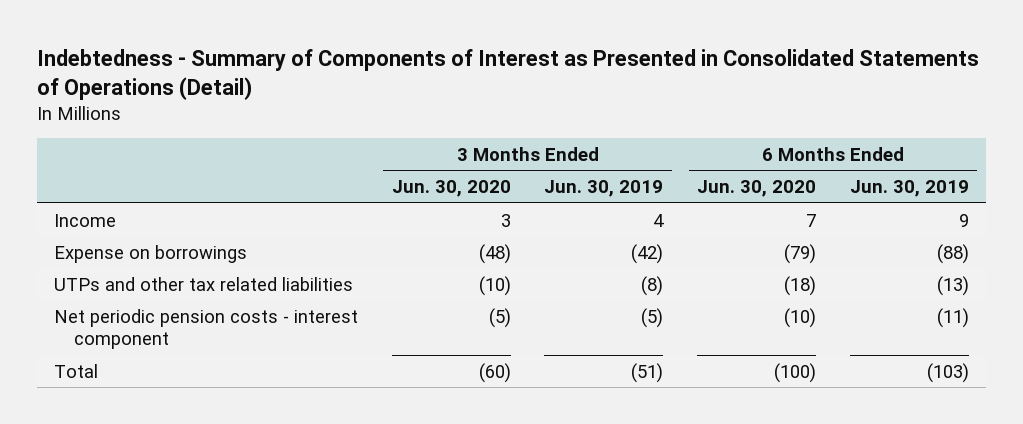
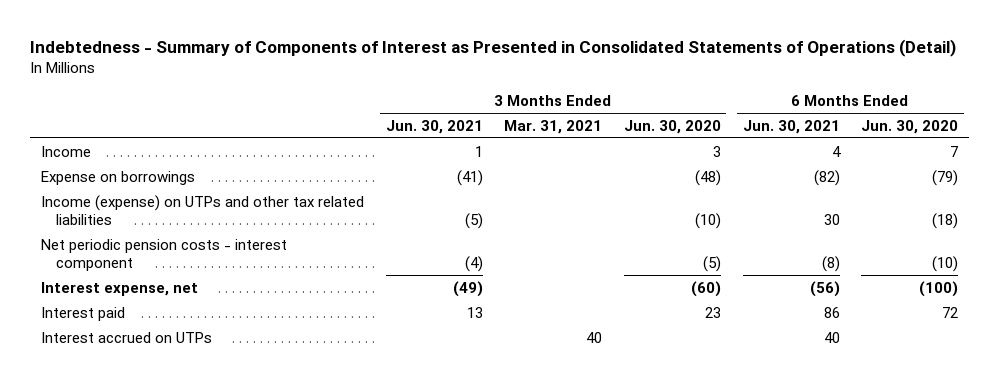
[544,180,664,198] Jun. 30, 2019 -> none
[849,180,969,198] Jun. 30, 2019 -> none
none -> [385,119,483,134] Jun. 30, 2021
none -> [504,119,603,134] Mar. 31, 2021
none -> [742,119,840,134] Jun. 30, 2021
[53,276,353,291] UTPs and other tax related liabilities -> [40,194,364,225] Income (expense) on UTPs and other tax related liabilities
[53,363,98,378] Total -> [40,281,198,296] Interest expense, net
none -> [40,306,125,321] Interest paid
none -> [40,331,212,343] Interest accrued on UTPs

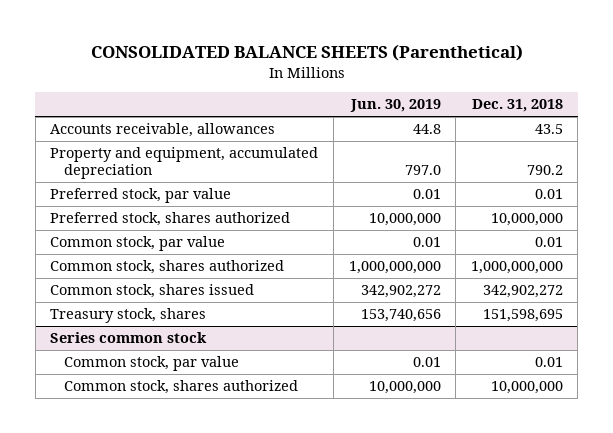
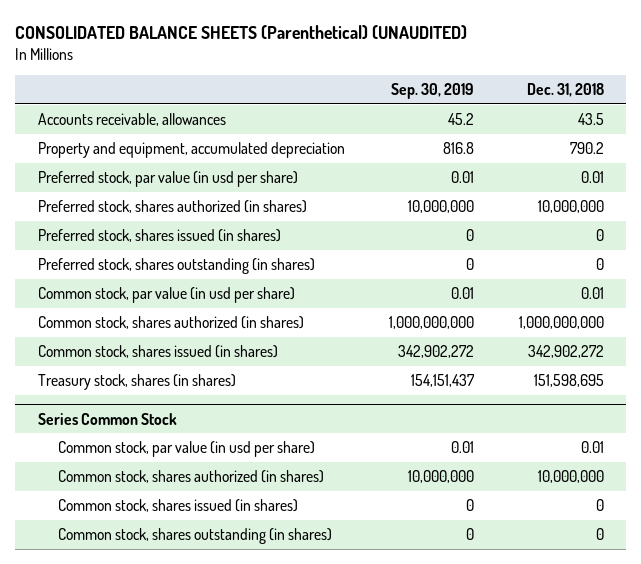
[90,43,523,61] CONSOLIDATED BALANCE SHEETS (Parenthetical) -> [15,25,468,40] CONSOLIDATED BALANCE SHEETS (Parenthetical) (UNAUDITED)
[349,99,441,113] Jun. 30, 2019 -> none
none -> [391,83,475,100] Sep. 30, 2019
[50,188,232,204] Preferred stock, par value -> [37,170,298,187] Preferred stock, par value (in usd per share)
[50,212,291,227] Preferred stock, shares authorized -> [37,199,307,213] Preferred stock, shares authorized (in shares)
none -> [37,228,281,242] Preferred stock, shares issued (in shares)
none -> [37,257,315,274] Preferred stock, shares outstanding (in shares)
[50,236,226,252] Common stock, par value -> [37,286,295,303] Common stock, par value (in usd per share)
[50,260,285,275] Common stock, shares authorized -> [37,315,304,329] Common stock, shares authorized (in shares)
[50,284,255,299] Common stock, shares issued -> [37,344,278,358] Common stock, shares issued (in shares)
[50,308,207,324] Treasury stock, shares -> [37,373,236,390] Treasury stock, shares (in shares)
[50,332,208,344] Series common stock -> [37,412,177,425] Series Common Stock
[63,356,239,372] Common stock, par value -> [57,440,315,457] Common stock, par value (in usd per share)
[63,380,298,395] Common stock, shares authorized -> [57,469,324,483] Common stock, shares authorized (in shares)
none -> [57,498,298,512] Common stock, shares issued (in shares)
none -> [57,527,332,544] Common stock, shares outstanding (in shares)

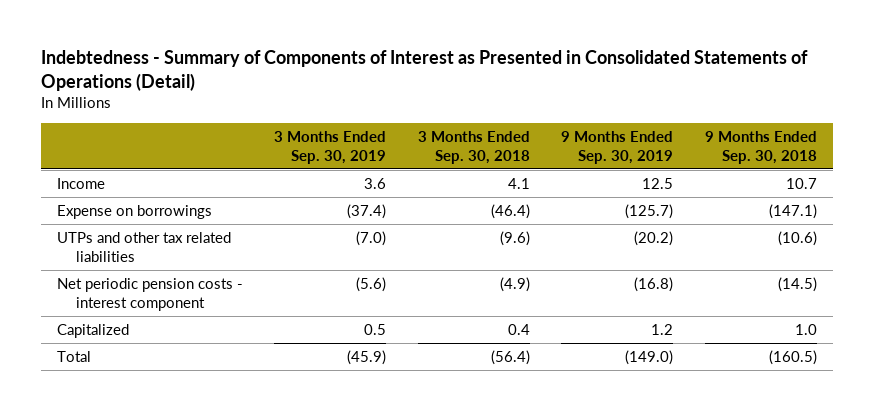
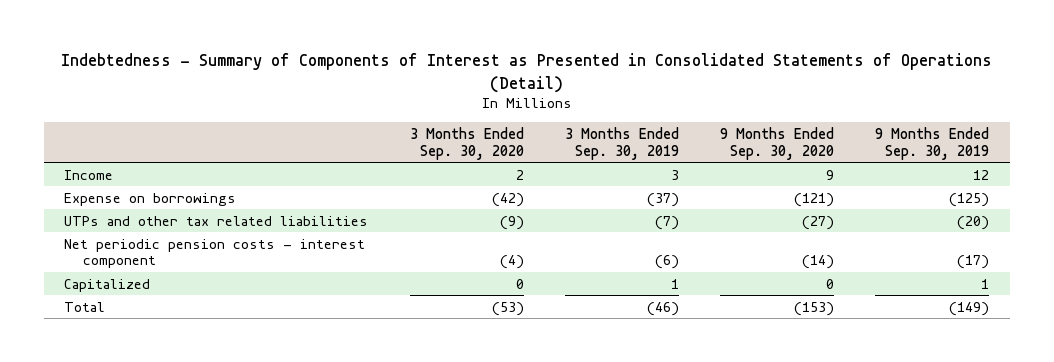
[417,131,530,164] 3 Months Ended Sep. 30, 2018 -> none
[704,131,817,164] 9 Months Ended Sep. 30, 2018 -> none
none -> [409,127,524,160] 3 Months Ended Sep. 30, 2020
none -> [720,127,835,160] 9 Months Ended Sep. 30, 2020
[364,178,387,190] 3.6 -> [670,169,679,180] 3
[642,178,674,190] 12.5 -> [973,169,990,180] 12
[347,204,387,220] (37.4) -> [646,192,679,207] (37)
[625,204,674,220] (125.7) -> [949,192,990,207] (125)
[356,231,387,247] (7.0) -> [654,215,679,230] (7)
[634,231,674,247] (20.2) -> [957,215,990,230] (20)
[356,277,387,293] (5.6) -> [654,255,679,270] (6)
[634,277,674,293] (16.8) -> [957,255,990,270] (17)
[364,324,387,336] 0.5 -> [670,278,679,289] 1
[651,324,674,336] 1.2 -> [981,278,990,289] 1
[347,350,387,366] (45.9) -> [646,301,679,316] (46)
[625,350,674,366] (149.0) -> [949,301,990,316] (149)

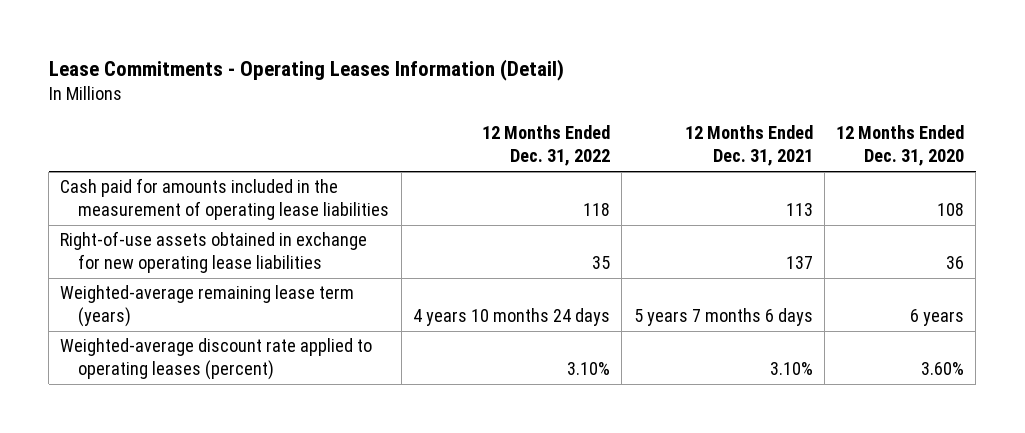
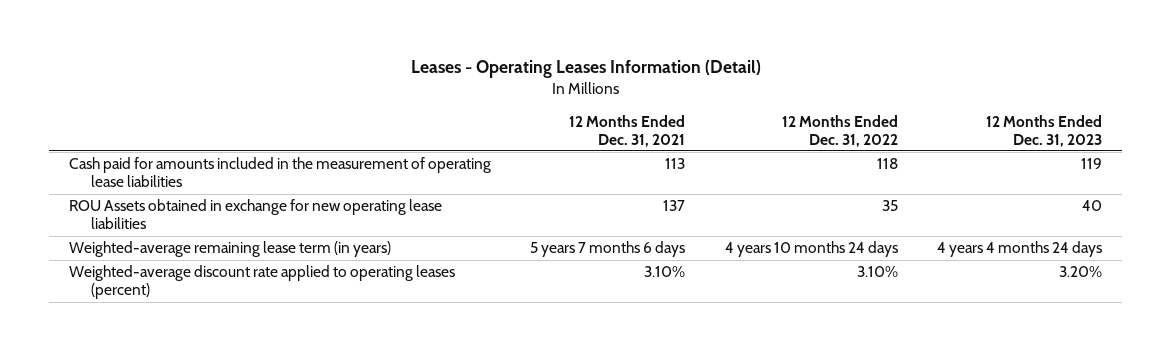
[48,59,564,82] Lease Commitments - Operating Leases Information (Detail) -> [410,60,761,79] Leases - Operating Leases Information (Detail)
[836,125,965,167] 12 Months Ended Dec. 31, 2020 -> none
none -> [985,114,1102,147] 12 Months Ended Dec. 31, 2023
[60,231,368,274] Right-of-use assets obtained in exchange for new operating lease liabilities -> [69,199,443,230] ROU Assets obtained in exchange for new operating lease liabilities
[60,285,355,328] Weighted-average remaining lease term (years) -> [69,241,392,258] Weighted-average remaining lease term (in years)

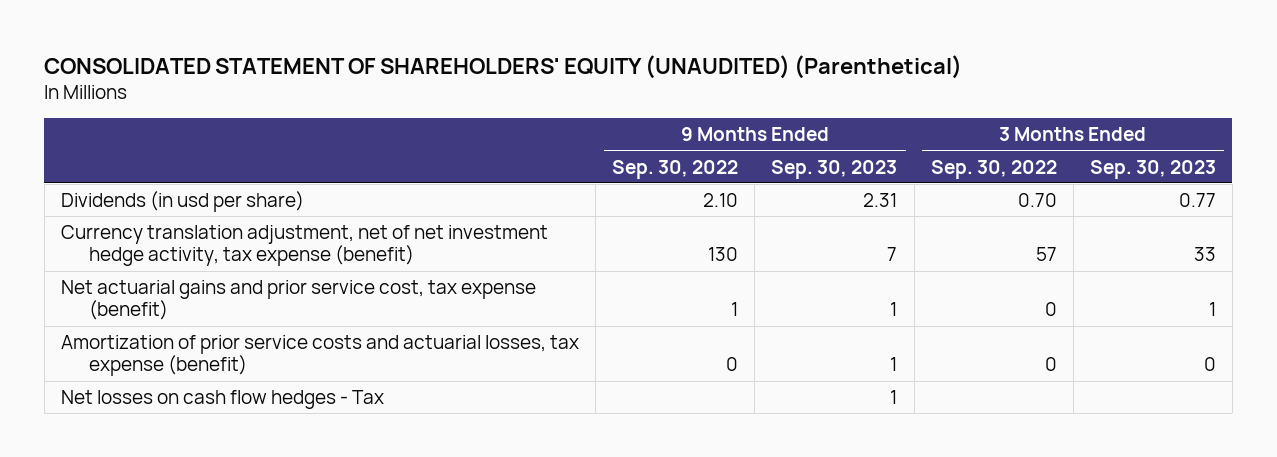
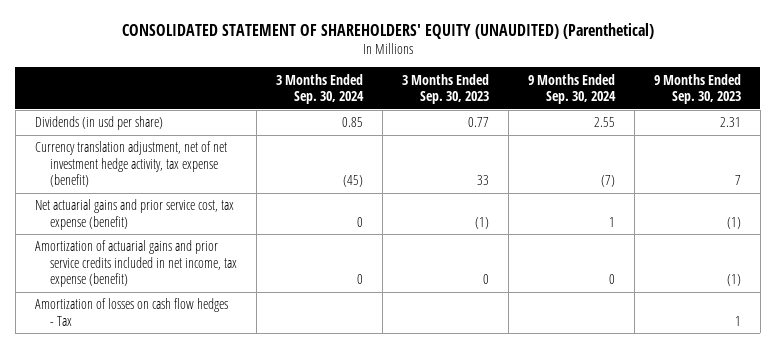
[612,159,739,179] Sep. 30, 2022 -> none
[930,159,1057,179] Sep. 30, 2022 -> none
none -> [275,73,364,105] 3 Months Ended Sep. 30, 2024
none -> [527,73,616,105] 9 Months Ended Sep. 30, 2024
[890,302,898,317] 1 -> [726,216,741,229] (1)
[1208,302,1216,317] 1 -> [474,216,489,229] (1)
[60,334,579,377] Amortization of prior service costs and actuarial losses, tax expense (benefit) -> [34,240,238,288] Amortization of actuarial gains and prior service credits included in net income, tax expense (benefit)
[890,357,898,372] 1 -> [726,274,741,287] (1)
[60,389,384,409] Net losses on cash flow hedges - Tax -> [34,298,228,326] Amortization of losses on cash flow hedges - Tax

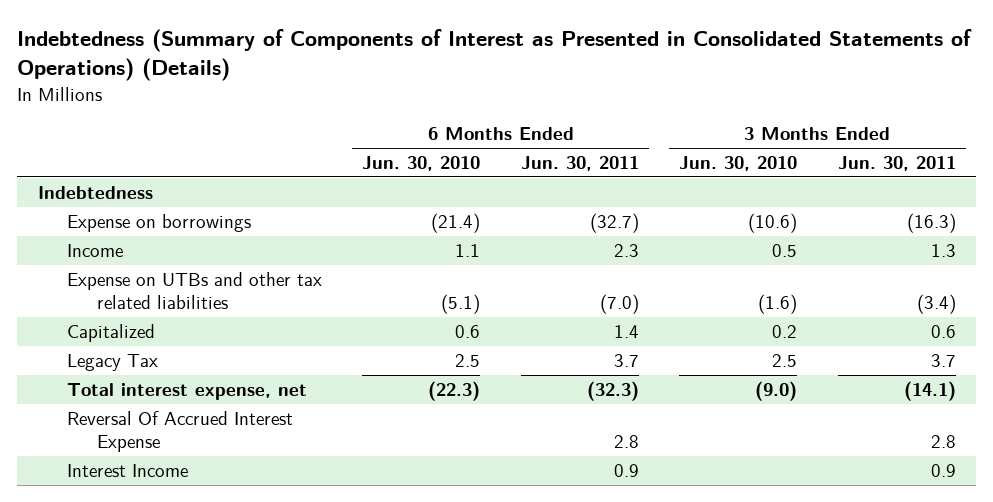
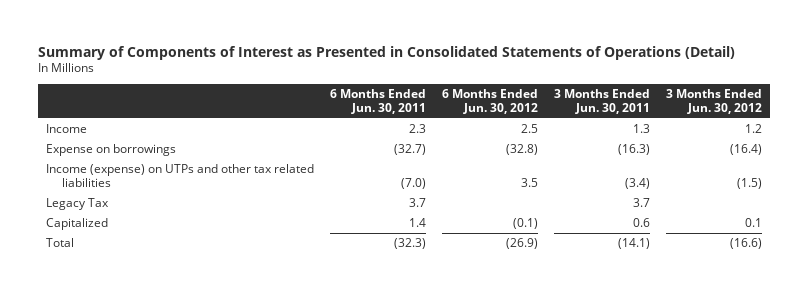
[17,29,973,82] Indebtedness (Summary of Components of Interest as Presented in Consolidated Statements of Operations) (Details) -> [38,45,736,60] Summary of Components of Interest as Presented in Consolidated Statements of Operations (Detail)
[362,155,481,171] Jun. 30, 2010 -> none
[679,155,798,171] Jun. 30, 2010 -> none
none -> [441,89,538,114] 6 Months Ended Jun. 30, 2012
none -> [665,89,762,114] 3 Months Ended Jun. 30, 2012
[37,185,153,199] Indebtedness -> none
[67,213,252,232] Expense on borrowings -> [46,144,177,157] Expense on borrowings
[67,271,323,310] Expense on UTBs and other tax related liabilities -> [46,164,315,187] Income (expense) on UTPs and other tax related liabilities
[67,410,294,453] Reversal Of Accrued Interest Expense -> none
[67,463,189,477] Interest Income -> none
[67,323,156,342] Capitalized -> [46,218,109,231] Capitalized
[67,382,308,400] Total interest expense, net -> [46,238,75,248] Total

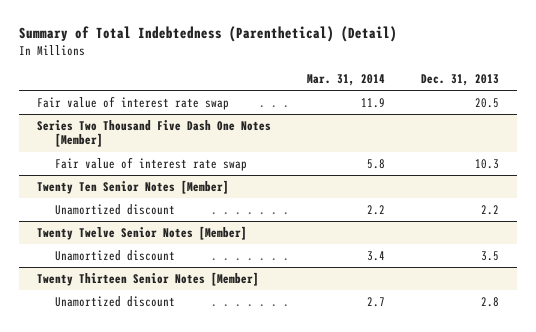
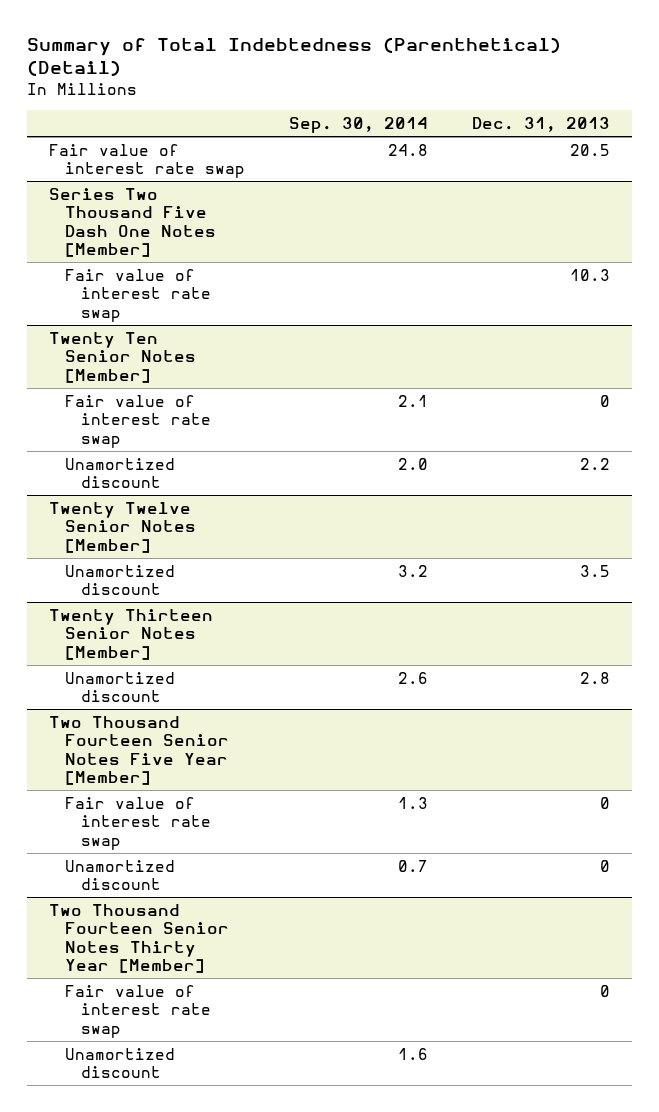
[307,74,386,87] Mar. 31, 2014 -> none
none -> [288,117,428,134] Sep. 30, 2014
none -> [65,394,212,448] Fair value of interest rate swap
none -> [48,715,230,786] Two Thousand Fourteen Senior Notes Five Year [Member]
none -> [65,796,212,850] Fair value of interest rate swap
none -> [65,859,176,891] Unamortized discount
none -> [48,903,230,974] Two Thousand Fourteen Senior Notes Thirty Year [Member]
none -> [65,984,212,1038] Fair value of interest rate swap
none -> [65,1047,176,1079] Unamortized discount

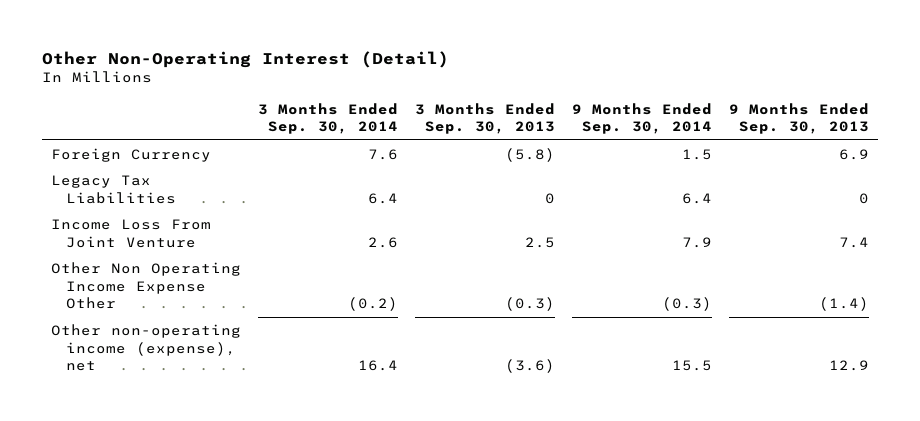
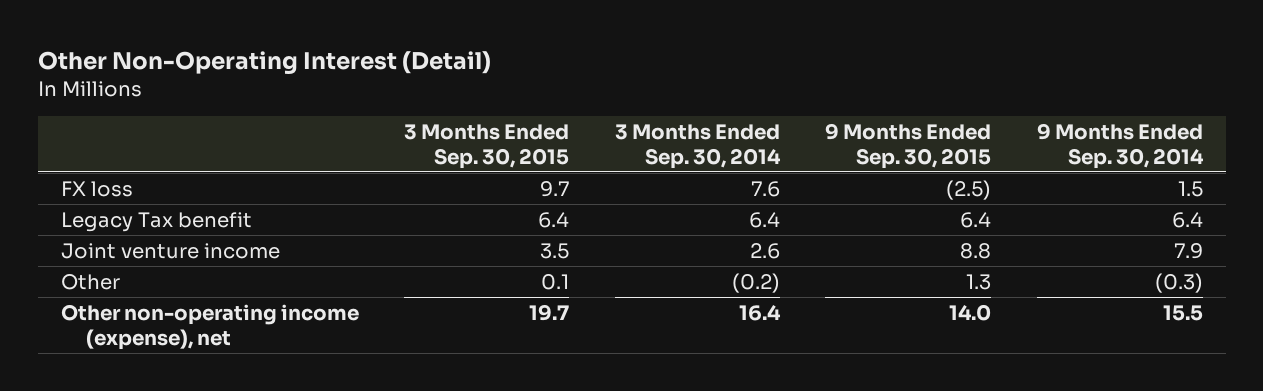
[415,102,556,135] 3 Months Ended Sep. 30, 2013 -> none
[729,102,870,135] 9 Months Ended Sep. 30, 2013 -> none
none -> [404,123,570,169] 3 Months Ended Sep. 30, 2015
none -> [825,122,992,169] 9 Months Ended Sep. 30, 2015
[50,148,211,163] Foreign Currency -> [60,180,133,197] FX loss
[50,175,177,204] Legacy Tax Liabilities -> [60,211,252,232] Legacy Tax benefit
[50,219,211,248] Income Loss From Joint Venture -> [60,242,280,259] Joint venture income
[50,262,241,310] Other Non Operating Income Expense Other -> [60,273,120,290] Other

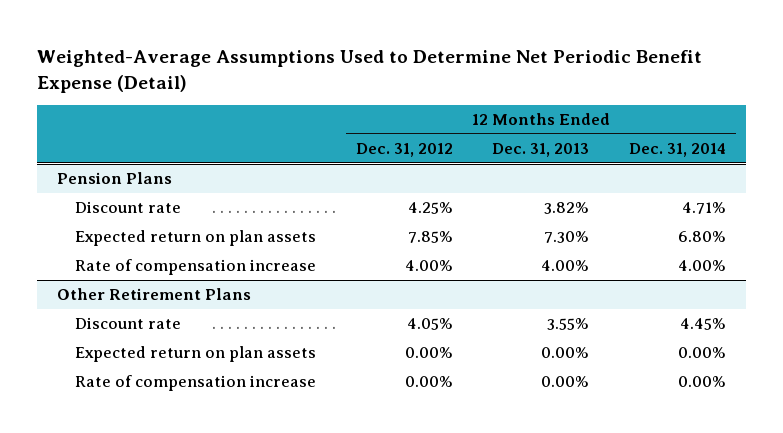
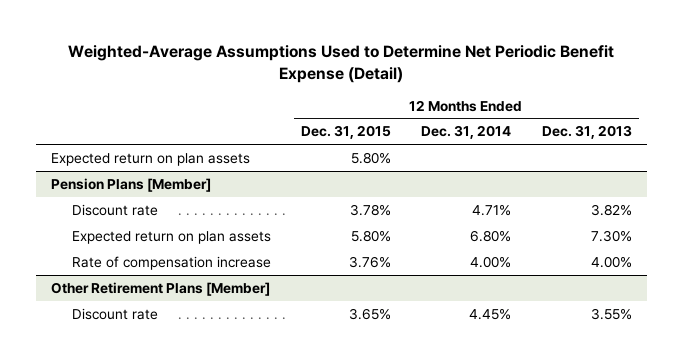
[355,143,453,158] Dec. 31, 2012 -> none
none -> [301,125,392,140] Dec. 31, 2015
none -> [50,152,250,166] Expected return on plan assets
[56,172,172,185] Pension Plans -> [50,177,211,192] Pension Plans [Member]
[56,288,251,301] Other Retirement Plans -> [50,281,270,296] Other Retirement Plans [Member]
[75,346,317,363] Expected return on plan assets -> none
[75,375,317,392] Rate of compensation increase -> none

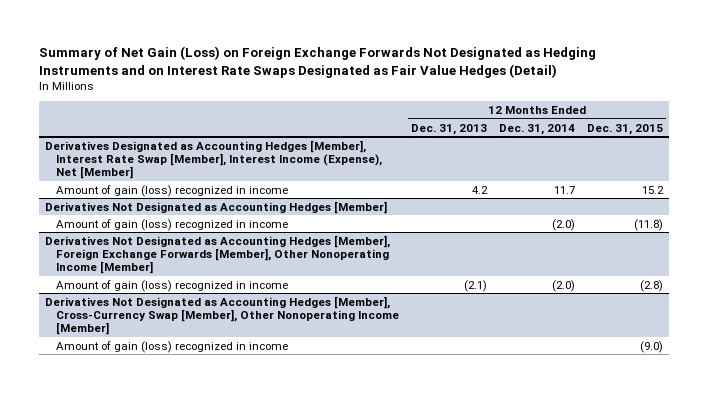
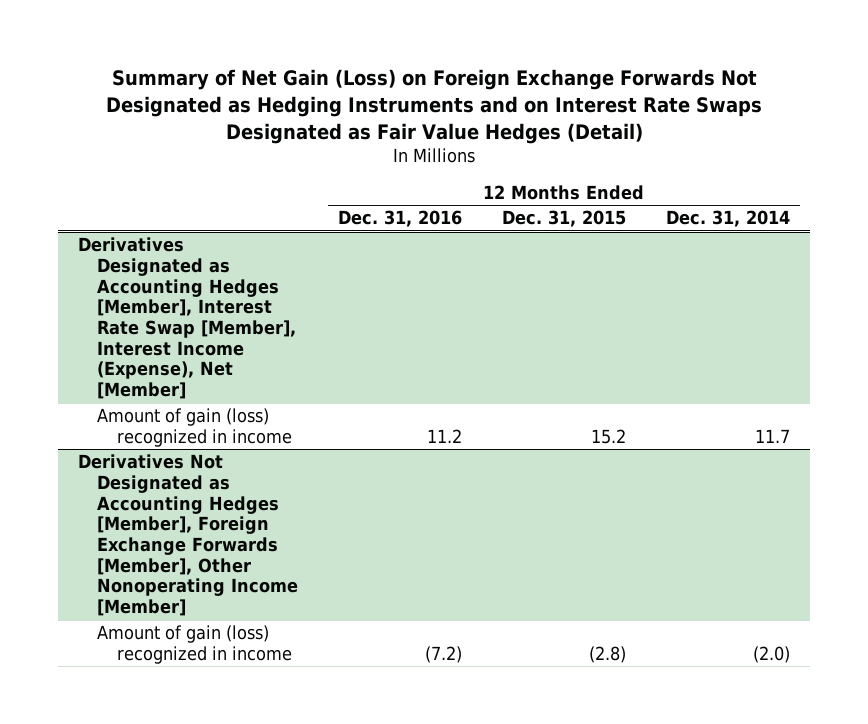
[410,123,487,135] Dec. 31, 2013 -> none
none -> [338,210,463,228] Dec. 31, 2016
[45,200,388,214] Derivatives Not Designated as Accounting Hedges [Member] -> none
[55,218,288,231] Amount of gain (loss) recognized in income -> none
[45,295,399,336] Derivatives Not Designated as Accounting Hedges [Member], Cross-Currency Swap [Member], Other Nonoperating Income [Member] -> none
[55,340,288,353] Amount of gain (loss) recognized in income -> none

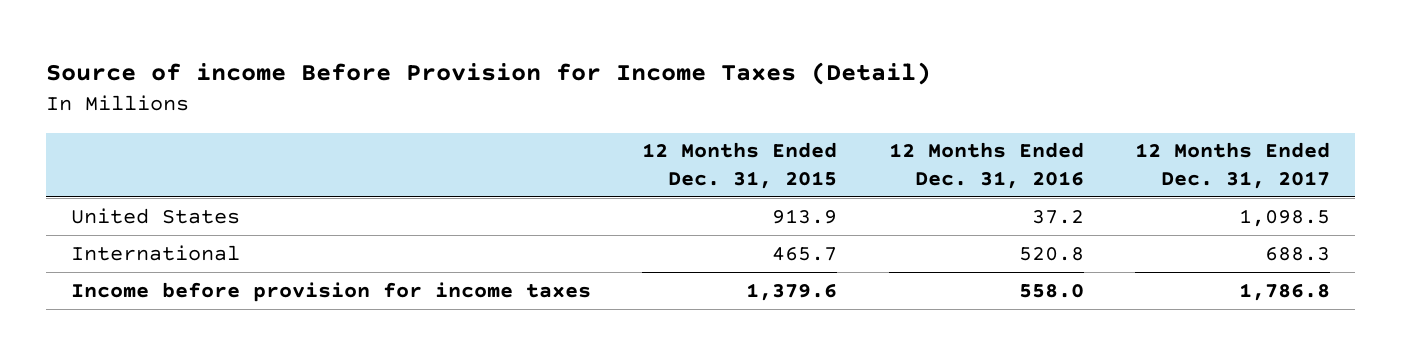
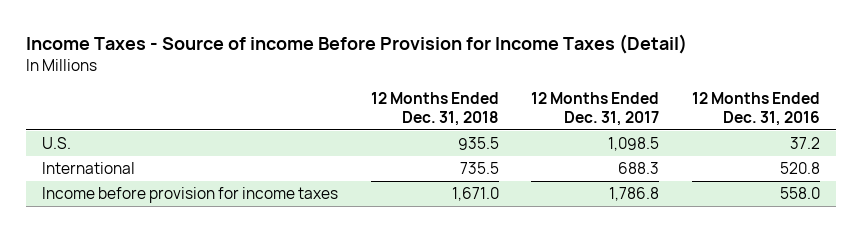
[45,62,931,86] Source of income Before Provision for Income Taxes (Detail) -> [25,33,687,54] Income Taxes - Source of income Before Provision for Income Taxes (Detail)
[642,142,838,189] 12 Months Ended Dec. 31, 2015 -> none
none -> [370,92,499,126] 12 Months Ended Dec. 31, 2018
[71,207,241,224] United States -> [42,137,72,150] U.S.

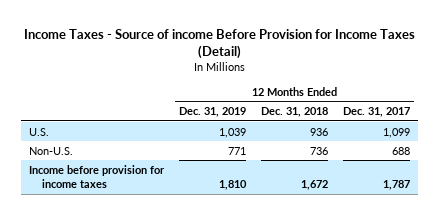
[691,92,820,126] 12 Months Ended Dec. 31, 2016 -> none
none -> [179,107,247,118] Dec. 31, 2019
[42,162,136,175] International -> none
[457,137,499,151] 935.5 -> [310,127,329,136] 936
[608,137,660,152] 1,098.5 -> [383,127,411,138] 1,099
none -> [28,146,73,155] Non-U.S.
[451,187,499,202] 1,671.0 -> [301,179,329,190] 1,672
[609,187,660,202] 1,786.8 -> [383,179,411,190] 1,787

